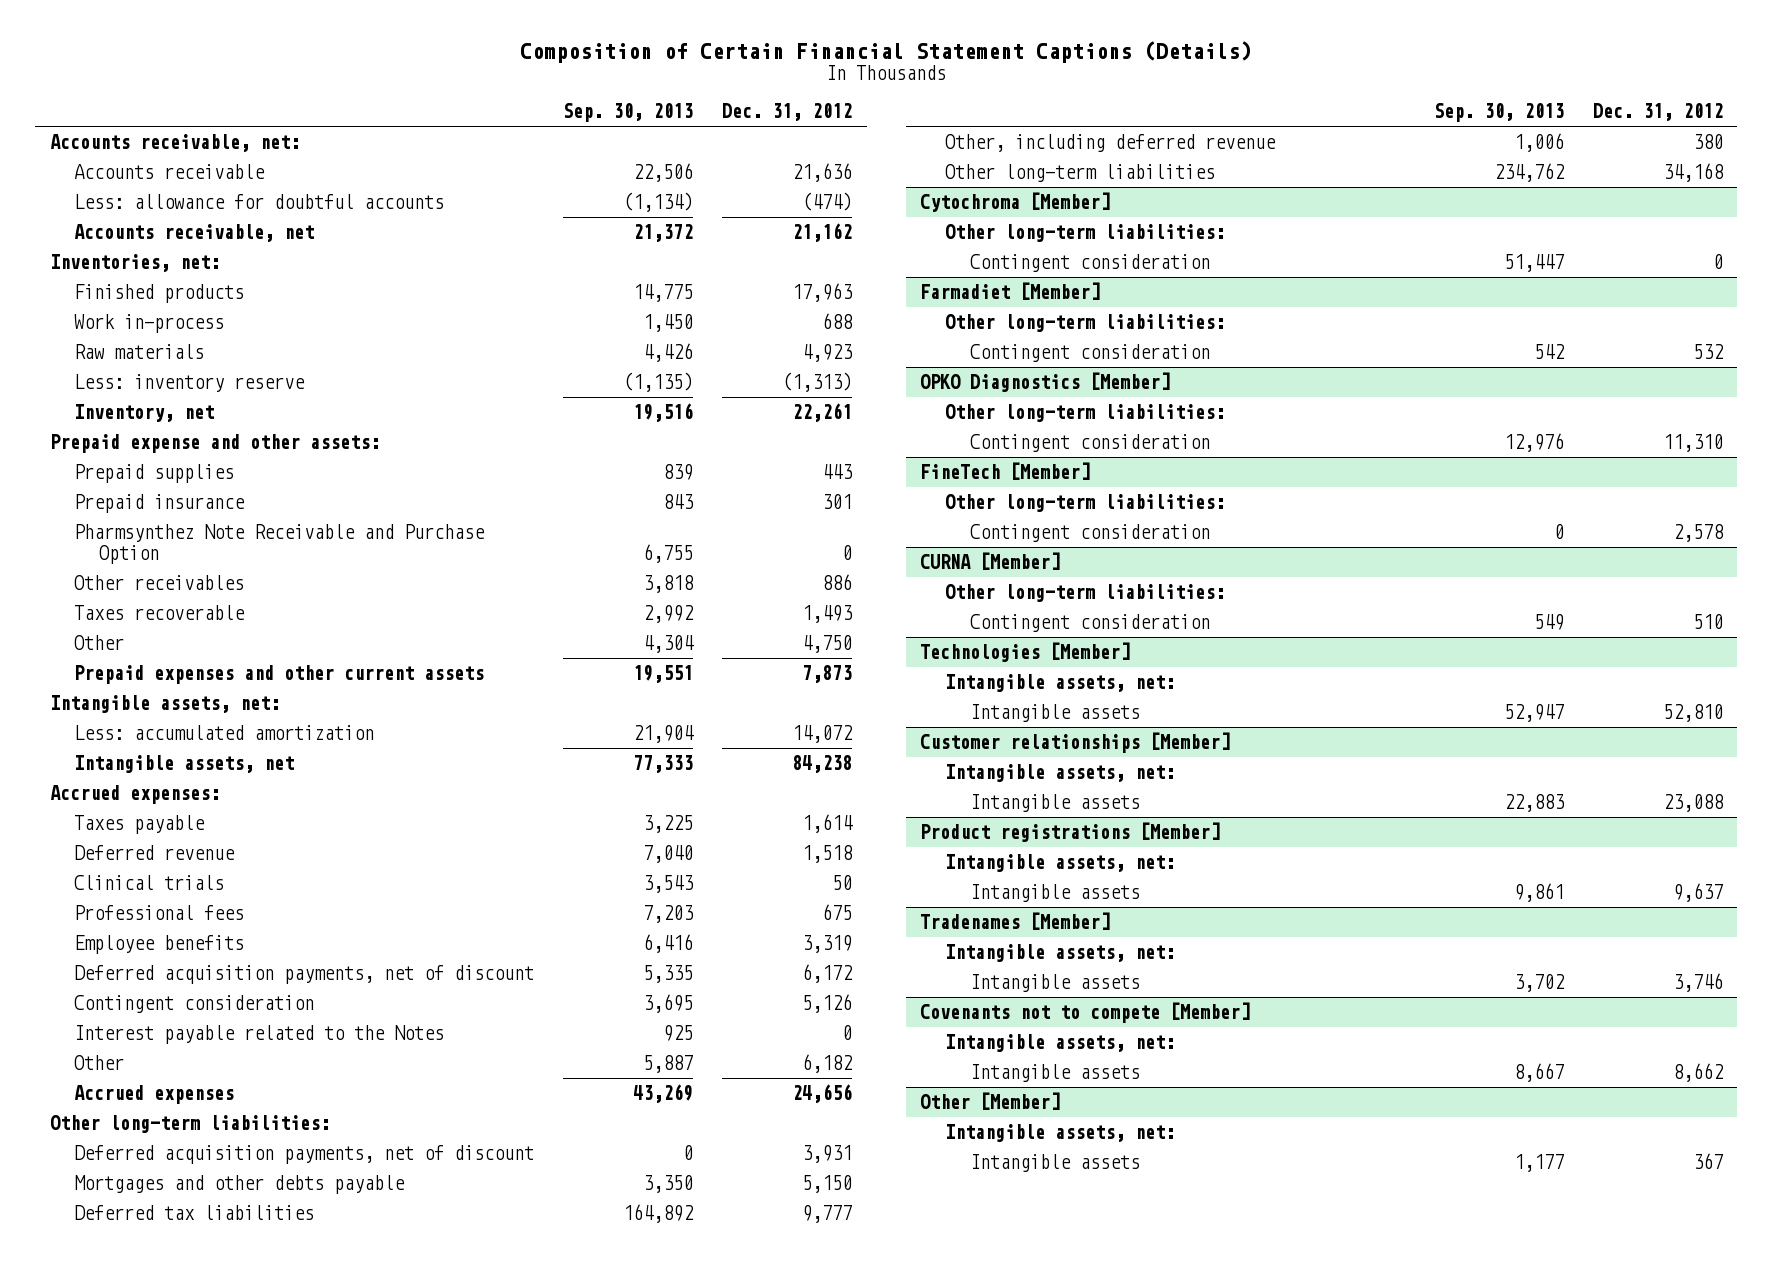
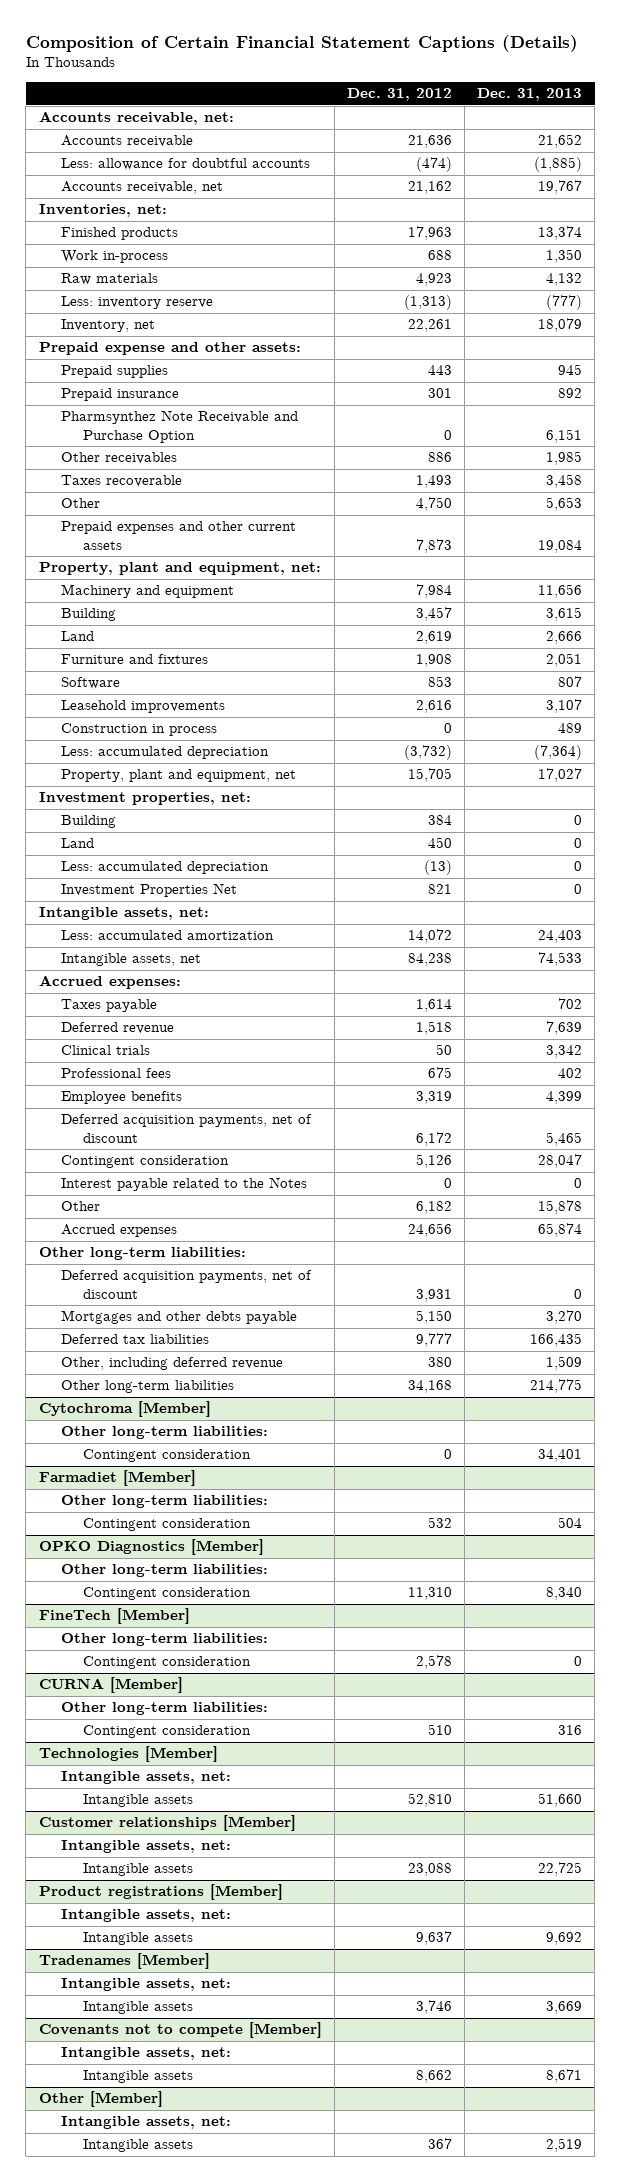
[563,103,694,123] Sep. 30, 2013 -> none
none -> [477,88,583,102] Dec. 31, 2013
none -> [38,562,321,576] Property, plant and equipment, net:
none -> [60,584,234,599] Machinery and equipment
none -> [60,608,116,622] Building
none -> [60,631,94,642] Land
none -> [60,654,208,665] Furniture and fixtures
none -> [60,677,120,690] Software
none -> [60,700,225,714] Leasehold improvements
none -> [60,723,217,737] Construction in process
none -> [60,746,269,760] Less: accumulated depreciation
none -> [60,769,296,783] Property, plant and equipment, net
none -> [38,792,251,806] Investment properties, net:
none -> [60,815,116,829] Building
none -> [60,838,94,849] Land
none -> [60,861,269,875] Less: accumulated depreciation
none -> [60,883,237,898] Investment Properties Net

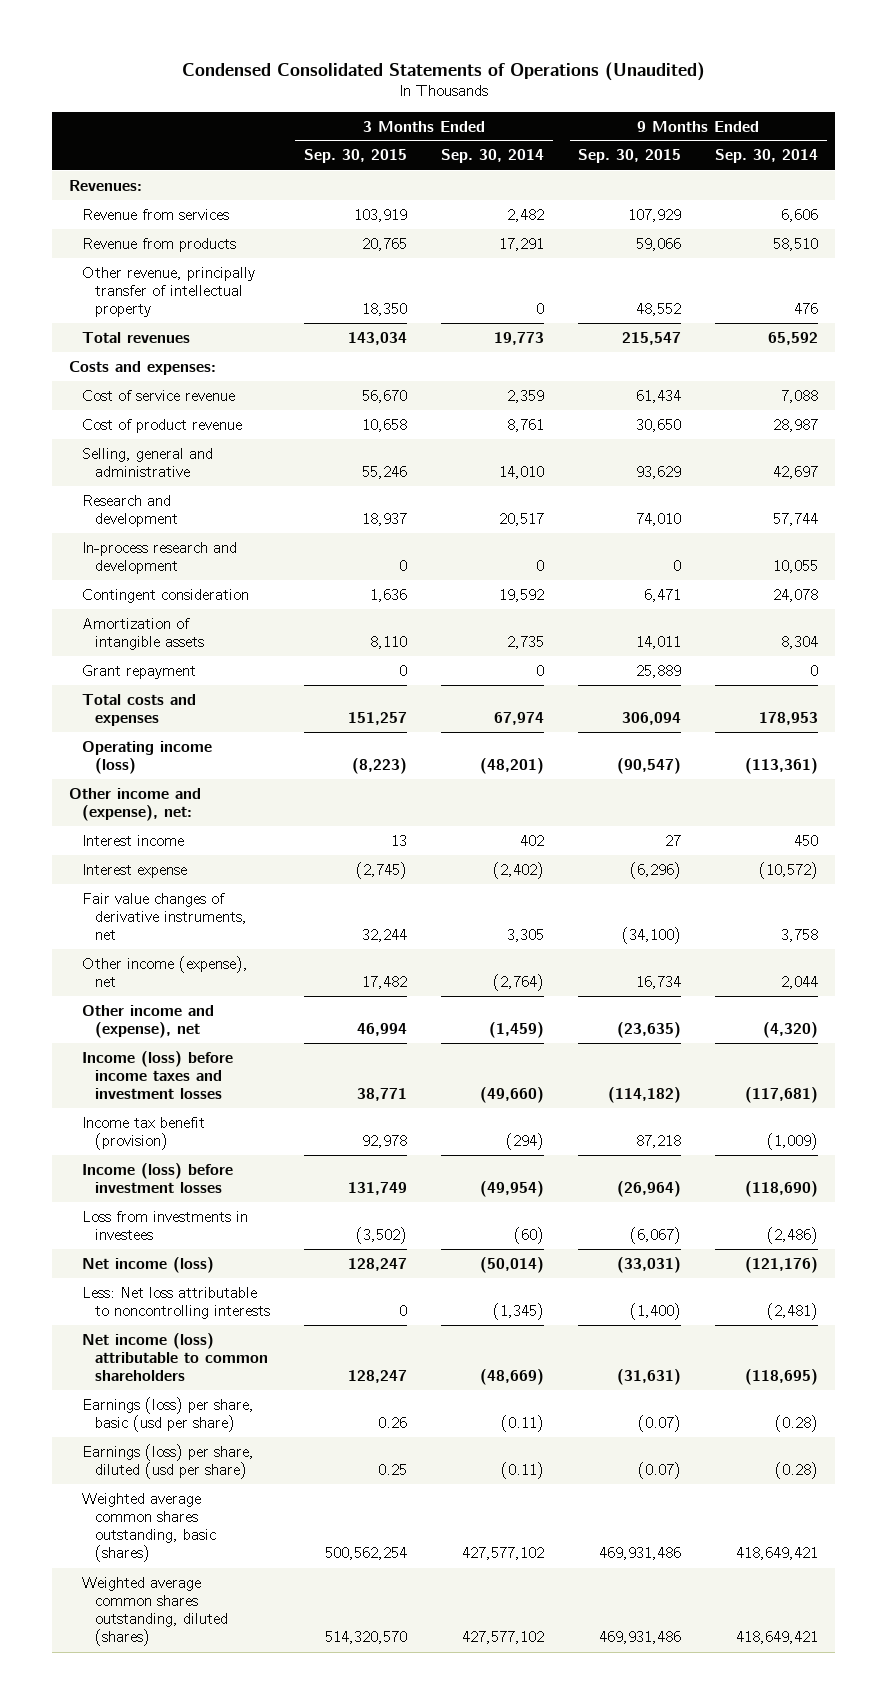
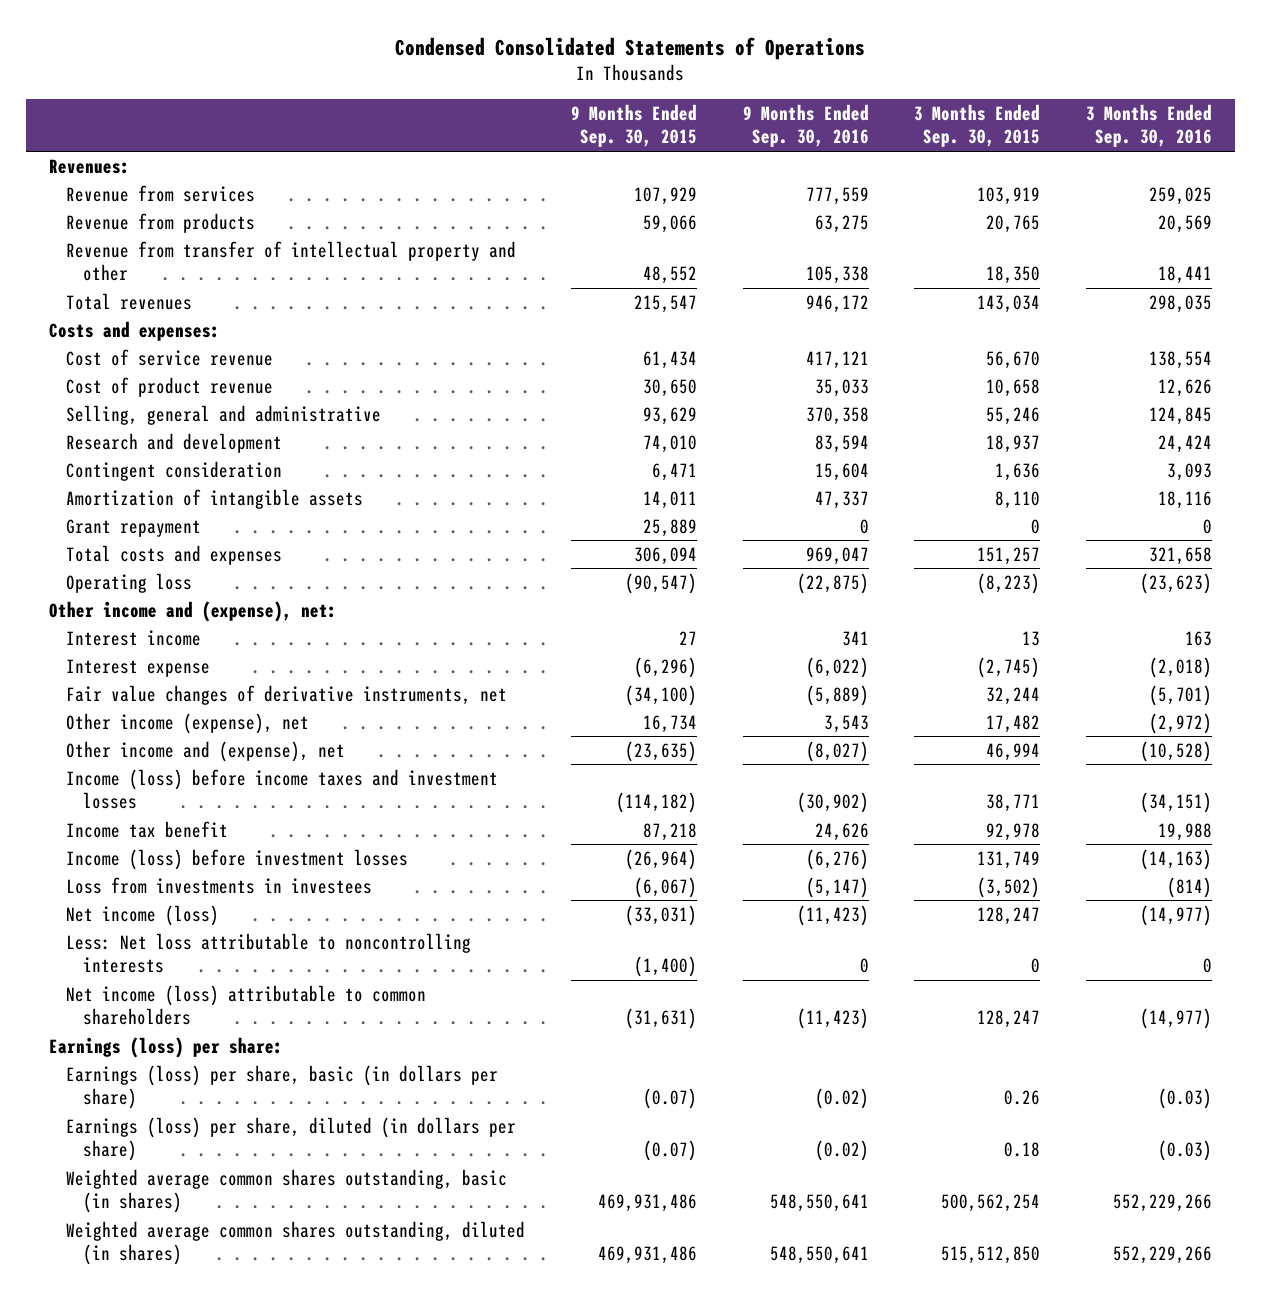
[181,61,705,81] Condensed Consolidated Statements of Operations (Unaudited) -> [395,37,866,61] Condensed Consolidated Statements of Operations
[441,149,545,164] Sep. 30, 2014 -> none
[715,149,819,164] Sep. 30, 2014 -> none
none -> [742,104,869,148] 9 Months Ended Sep. 30, 2016
none -> [1086,104,1213,148] 3 Months Ended Sep. 30, 2016
[81,266,255,318] Other revenue, principally transfer of intellectual property -> [65,240,516,282] Revenue from transfer of intellectual property and other
[81,541,237,574] In-process research and development -> none
[81,740,212,774] Operating income (loss) -> [65,572,192,593] Operating loss
[81,1116,205,1150] Income tax benefit (provision) -> [65,820,228,838] Income tax benefit
none -> [48,1036,283,1058] Earnings (loss) per share:
[81,1396,254,1432] Earnings (loss) per share, basic (usd per share) -> [65,1064,498,1110] Earnings (loss) per share, basic (in dollars per share)
[81,1443,254,1479] Earnings (loss) per share, diluted (usd per share) -> [65,1116,516,1162] Earnings (loss) per share, diluted (in dollars per share)
[377,1463,407,1475] 0.25 -> [1004,1142,1041,1158] 0.18
[81,1492,216,1563] Weighted average common shares outstanding, basic (shares) -> [65,1168,507,1214] Weighted average common shares outstanding, basic (in shares)
[81,1576,228,1647] Weighted average common shares outstanding, diluted (shares) -> [65,1220,525,1266] Weighted average common shares outstanding, diluted (in shares)
[324,1631,407,1645] 514,320,570 -> [941,1246,1041,1265] 515,512,850

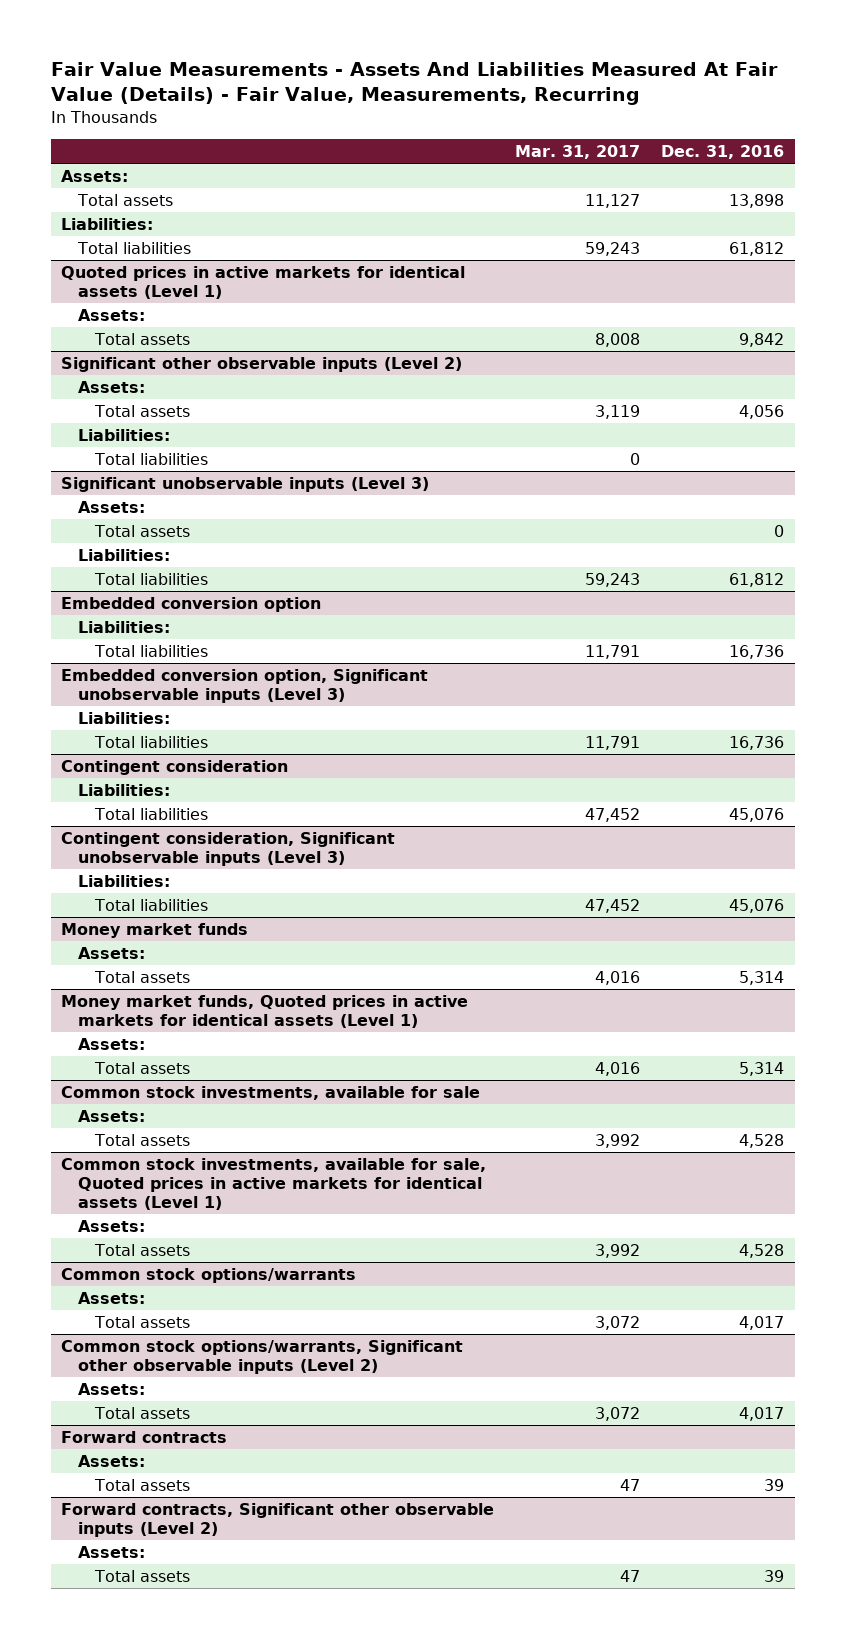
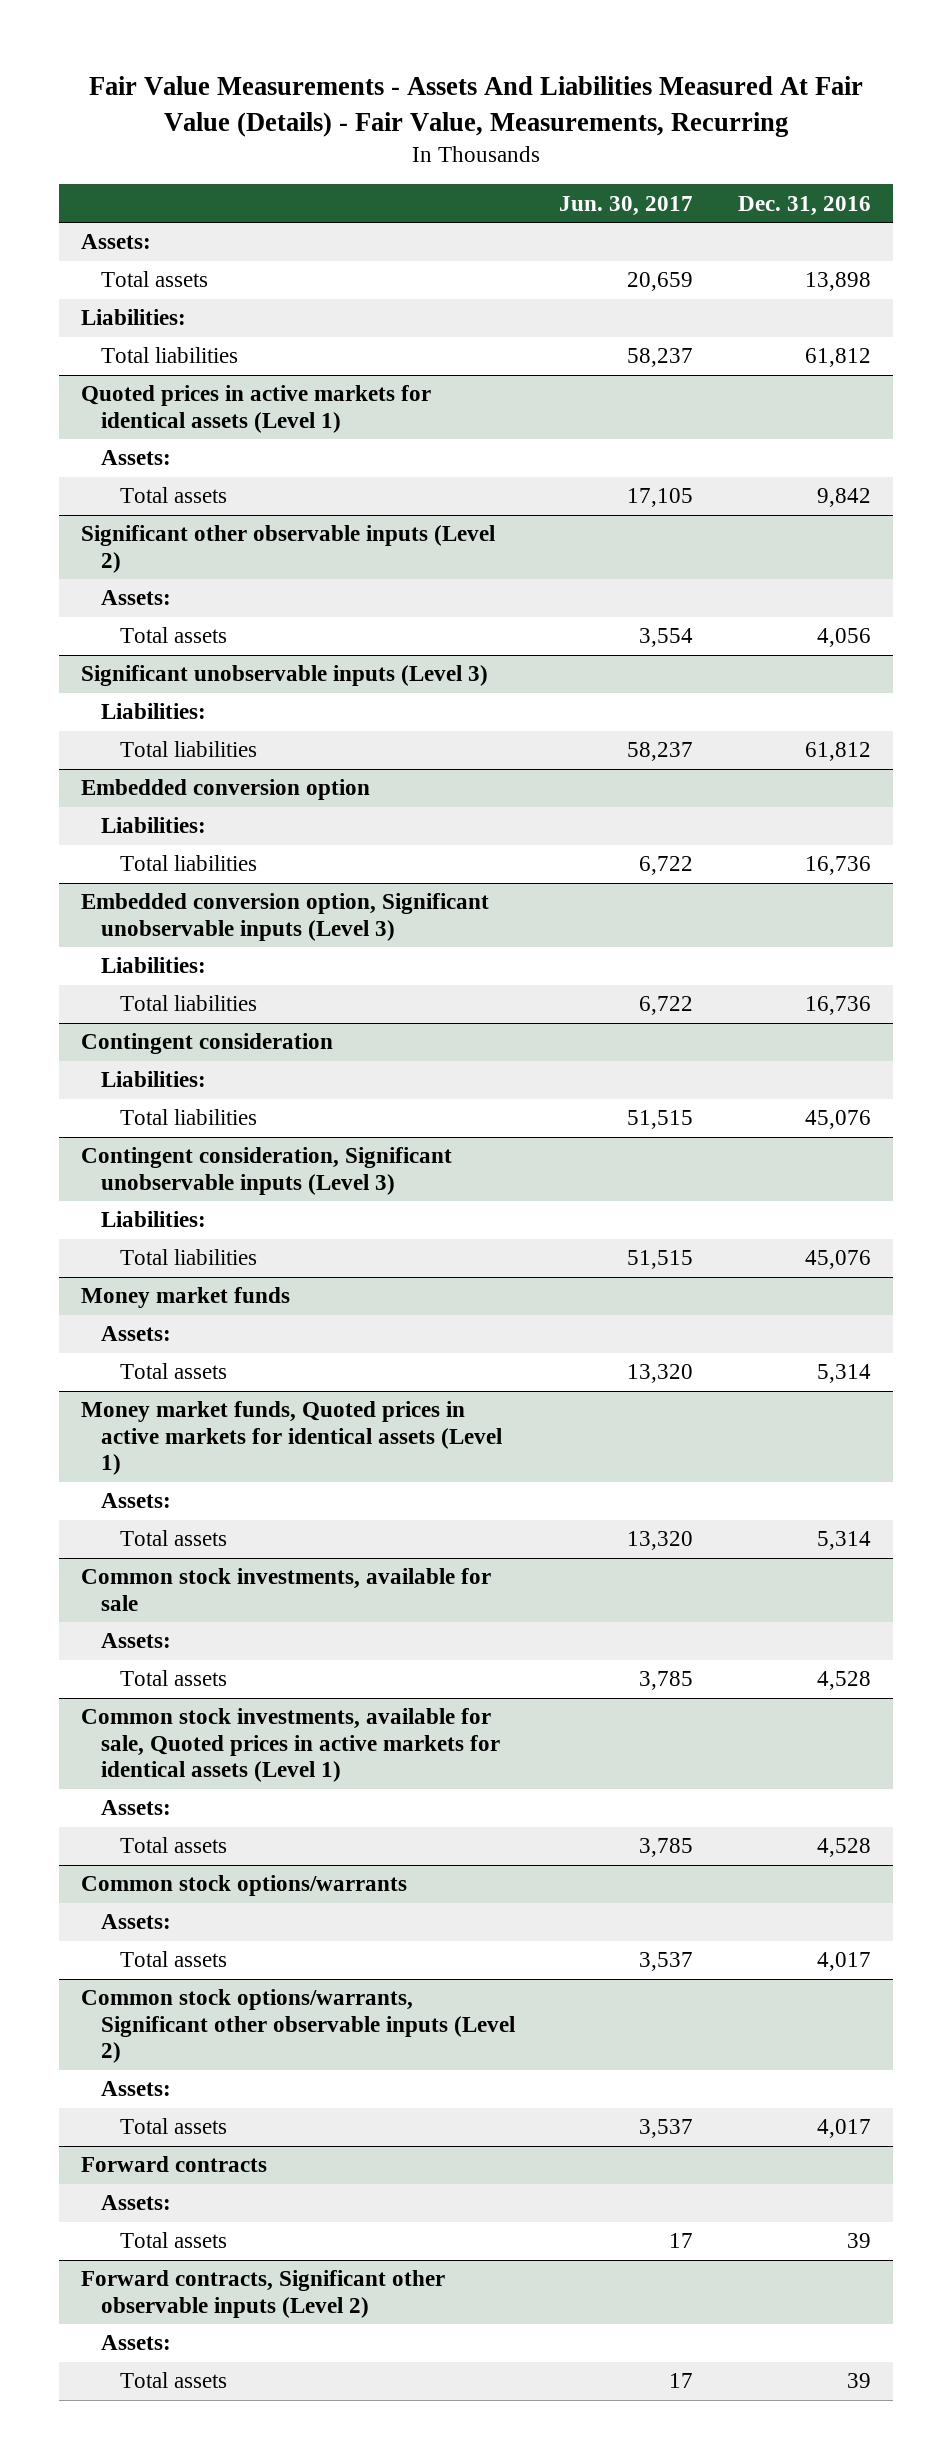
[515,144,641,159] Mar. 31, 2017 -> none
none -> [559,195,694,216] Jun. 30, 2017
[77,429,170,442] Liabilities: -> none
[93,453,208,466] Total liabilities -> none
[77,501,145,514] Assets: -> none
[93,525,190,538] Total assets -> none

